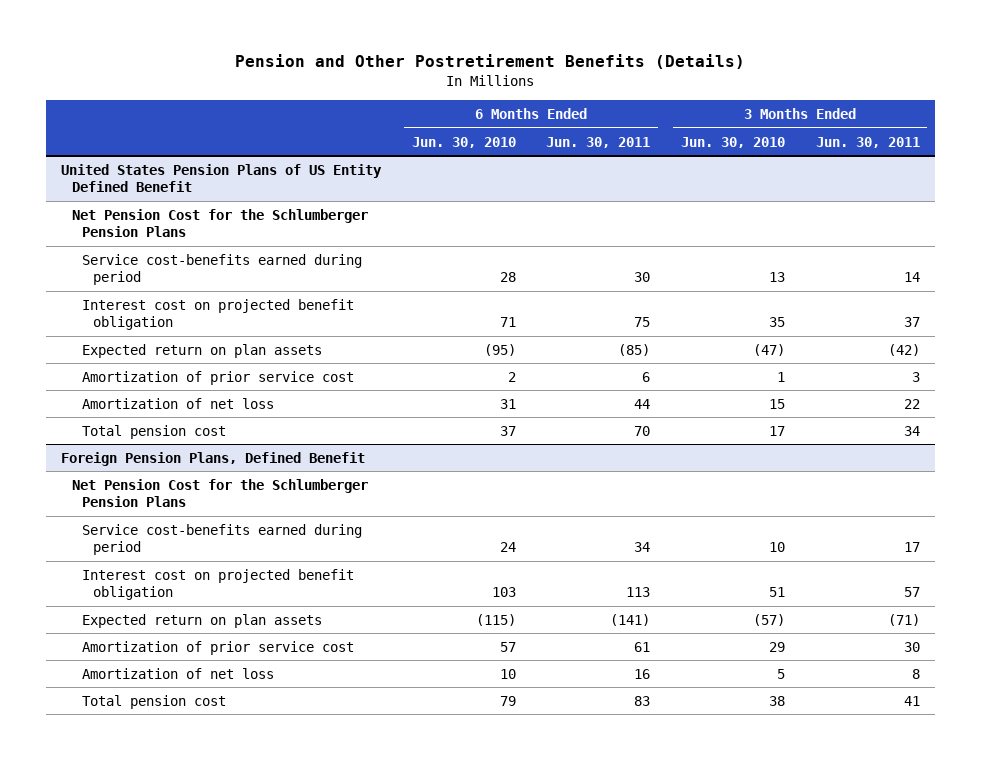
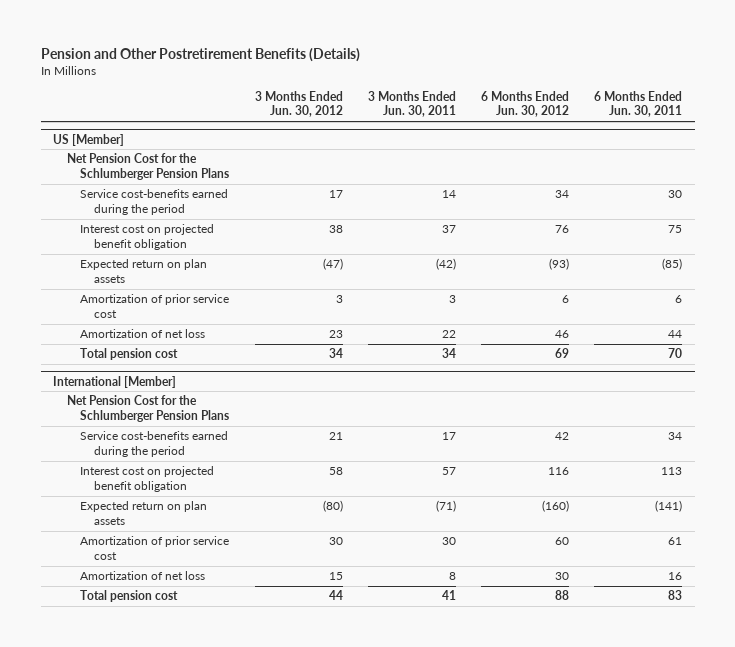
[411,136,516,148] Jun. 30, 2010 -> none
[680,136,785,148] Jun. 30, 2010 -> none
none -> [254,91,343,118] 3 Months Ended Jun. 30, 2012
none -> [480,91,569,118] 6 Months Ended Jun. 30, 2012
[61,163,383,193] United States Pension Plans of US Entity Defined Benefit -> none
none -> [53,133,125,146] US [Member]
[82,253,363,286] Service cost-benefits earned during period -> [80,189,229,215] Service cost-benefits earned during the period
[61,451,366,466] Foreign Pension Plans, Defined Benefit -> none
none -> [53,375,177,388] International [Member]
[82,523,363,556] Service cost-benefits earned during period -> [80,431,229,457] Service cost-benefits earned during the period

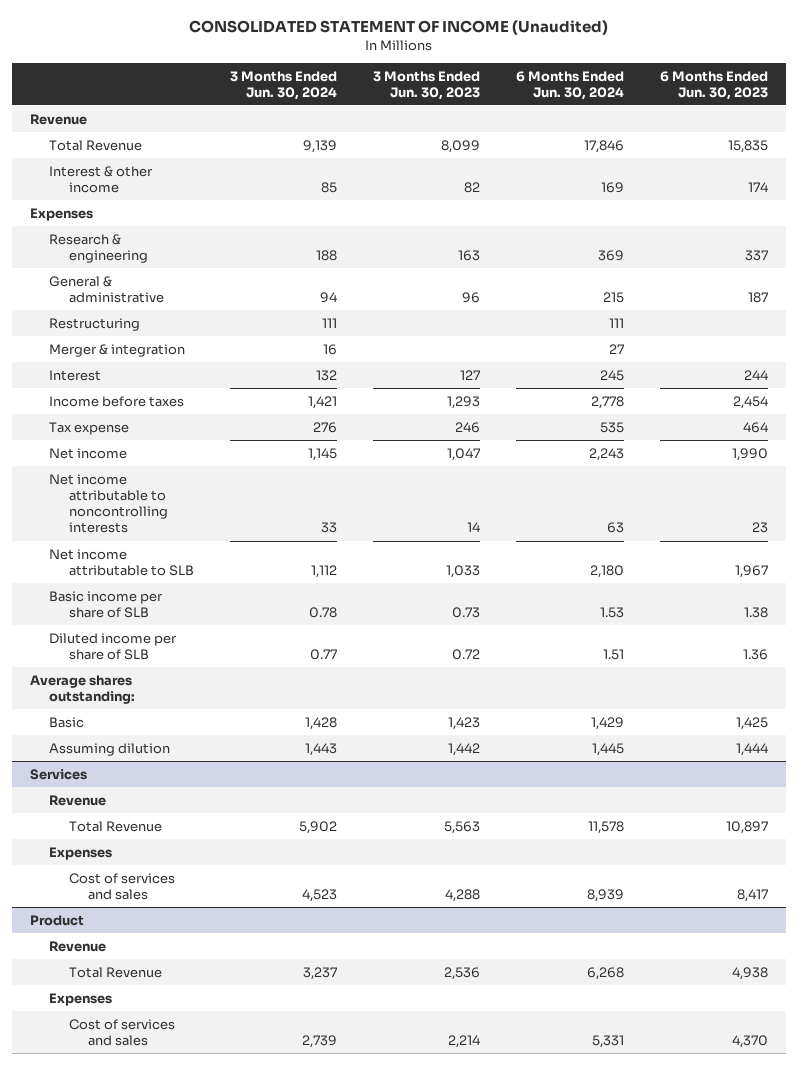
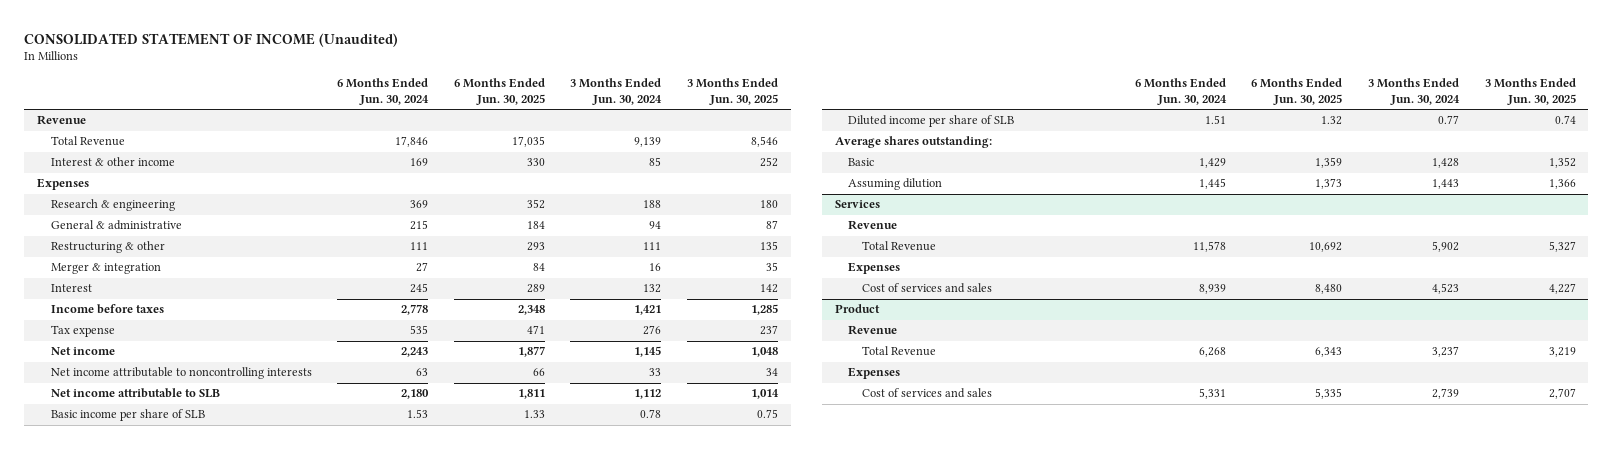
[372,70,480,100] 3 Months Ended Jun. 30, 2023 -> none
[660,70,769,100] 6 Months Ended Jun. 30, 2023 -> none
none -> [453,78,545,105] 6 Months Ended Jun. 30, 2025
none -> [686,78,778,105] 3 Months Ended Jun. 30, 2025
[49,317,141,331] Restructuring -> [50,241,165,254] Restructuring & other

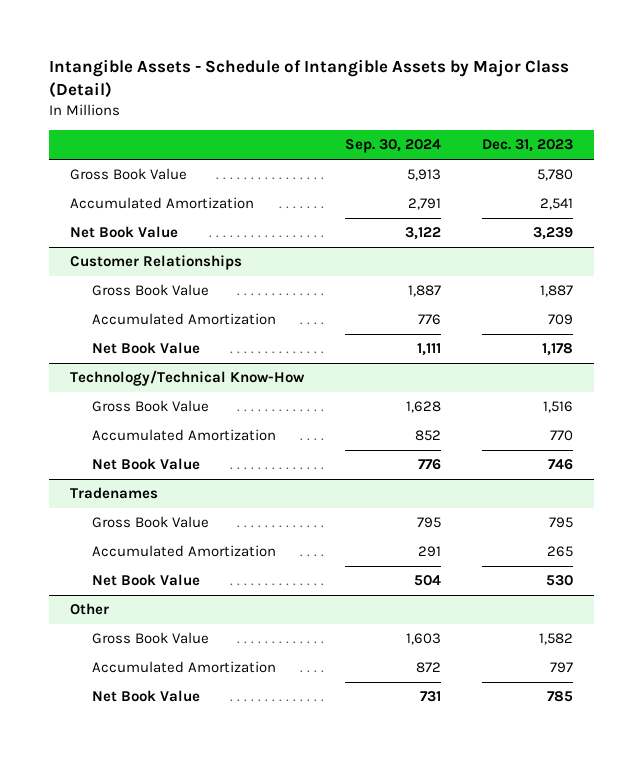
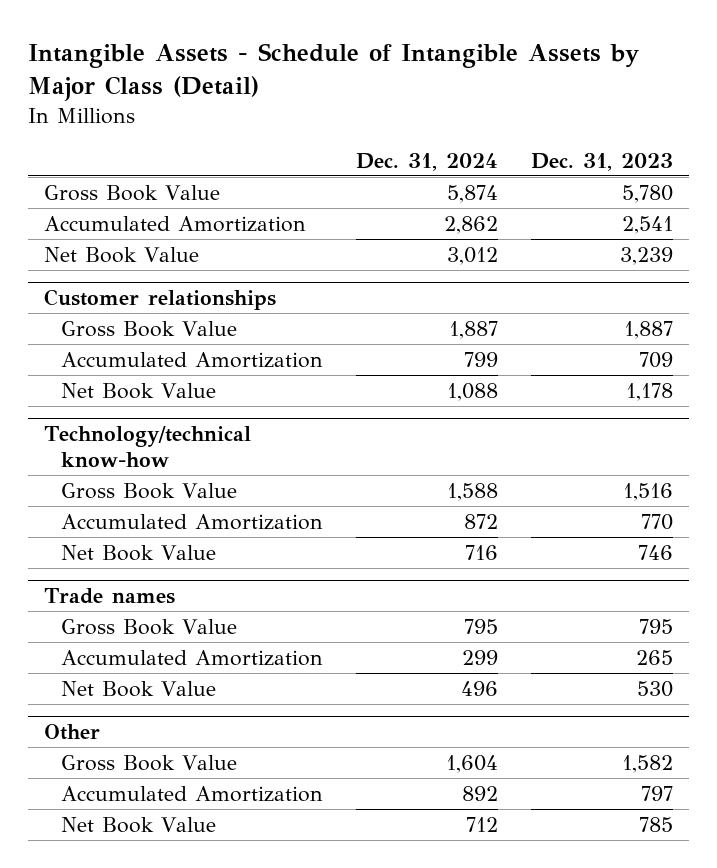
[345,138,442,153] Sep. 30, 2024 -> none
none -> [356,152,499,171] Dec. 31, 2024
[69,255,242,271] Customer Relationships -> [43,289,276,311] Customer relationships
[69,370,305,387] Technology/Technical Know-How -> [43,426,251,467] Technology/technical know-how
[69,487,158,500] Tradenames -> [43,588,175,605] Trade names

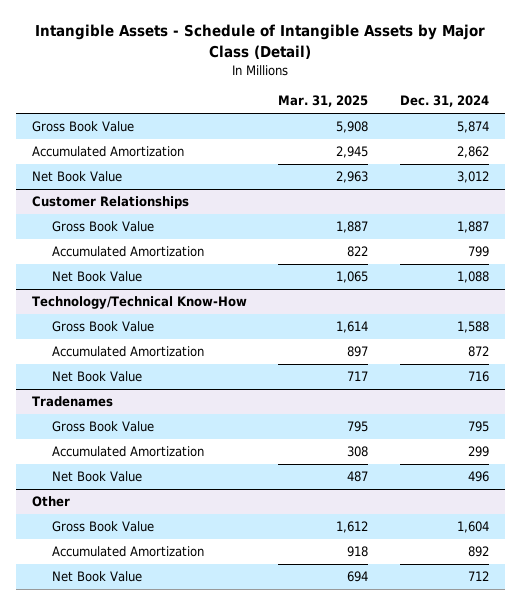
[530,152,673,171] Dec. 31, 2023 -> none
none -> [278,95,369,108] Mar. 31, 2025
[43,289,276,311] Customer relationships -> [31,196,189,210] Customer Relationships
[43,426,251,467] Technology/technical know-how -> [31,296,247,310] Technology/Technical Know-How
[43,588,175,605] Trade names -> [31,396,113,408] Tradenames

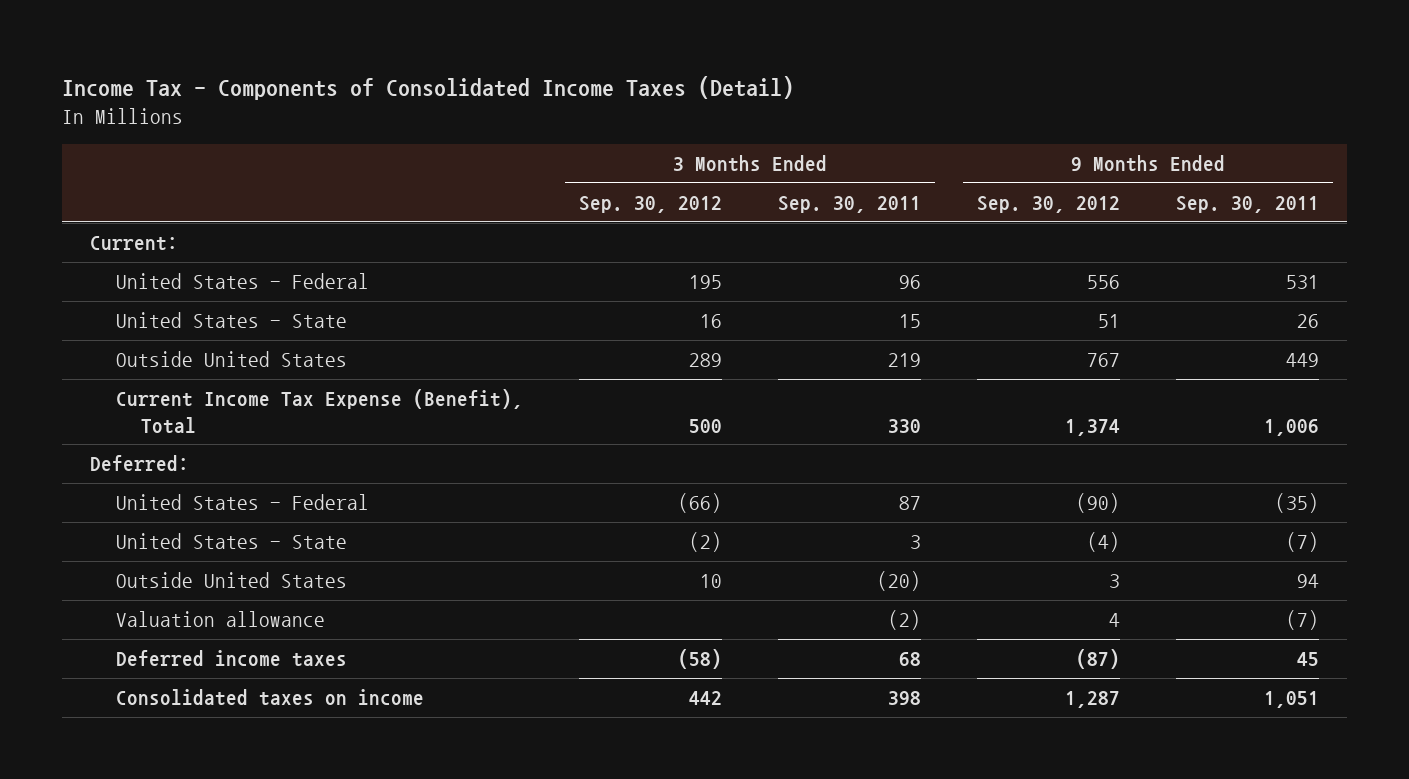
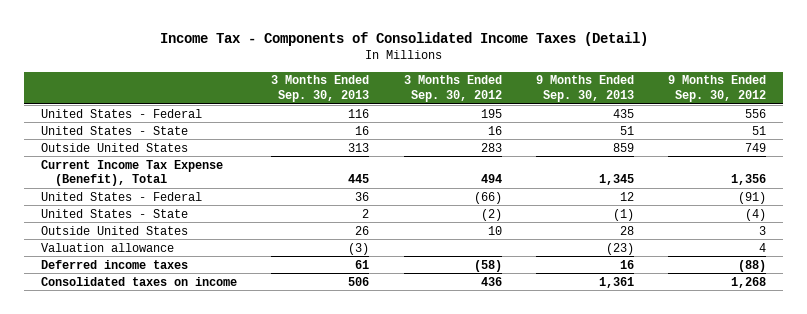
[777,196,921,214] Sep. 30, 2011 -> none
[1175,196,1319,214] Sep. 30, 2011 -> none
none -> [271,75,370,102] 3 Months Ended Sep. 30, 2013
none -> [535,75,634,102] 9 Months Ended Sep. 30, 2013
[90,236,179,252] Current: -> none
[90,455,190,472] Deferred: -> none
[688,353,722,368] 289 -> [480,142,502,152] 283
[1086,353,1120,368] 767 -> [745,142,767,152] 749
[688,418,722,433] 500 -> [480,174,502,184] 494
[1064,418,1120,436] 1,374 -> [731,174,767,186] 1,356
[1075,493,1120,514] (90) -> [738,191,767,204] (91)
[1075,649,1120,670] (87) -> [738,259,767,272] (88)
[688,691,722,706] 442 -> [480,276,502,286] 436
[1064,691,1120,709] 1,287 -> [731,276,767,288] 1,268

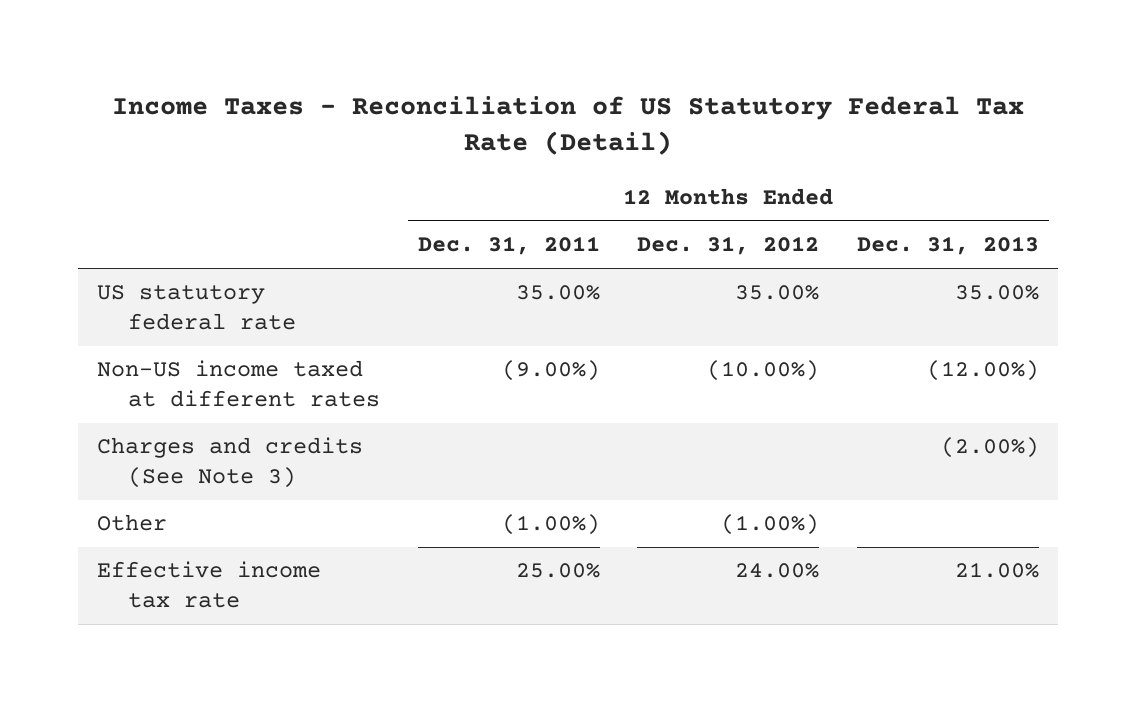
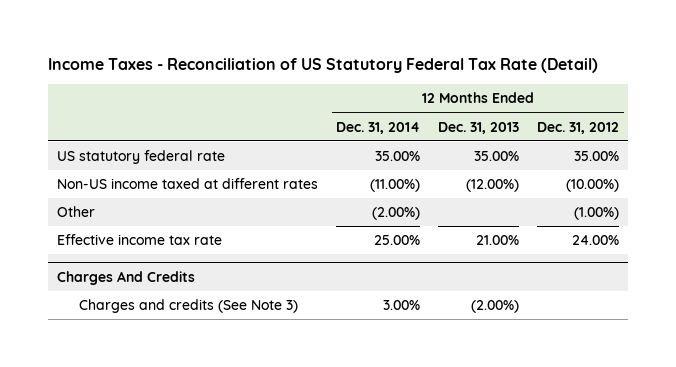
[417,236,600,256] Dec. 31, 2011 -> none
none -> [336,121,421,134] Dec. 31, 2014
[96,437,363,489] Charges and credits (See Note 3) -> none
none -> [57,271,196,286] Charges And Credits
none -> [79,299,299,314] Charges and credits (See Note 3)

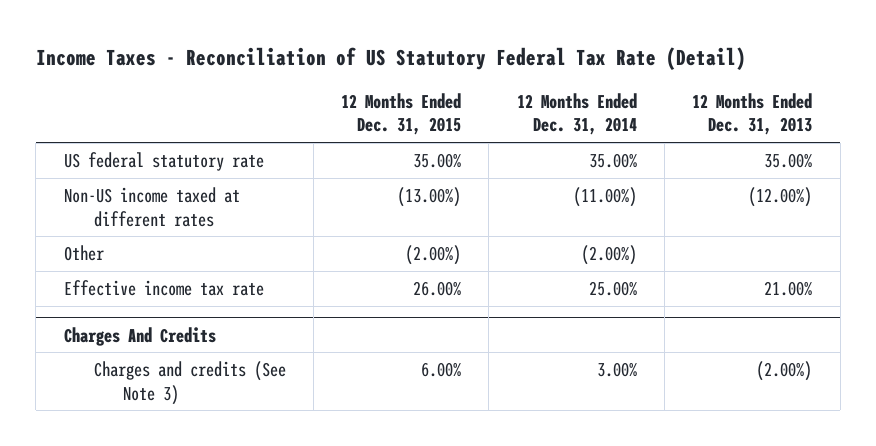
[537,121,620,134] Dec. 31, 2012 -> none
none -> [341,92,462,136] 12 Months Ended Dec. 31, 2015
[57,150,226,165] US statutory federal rate -> [63,151,264,171] US federal statutory rate

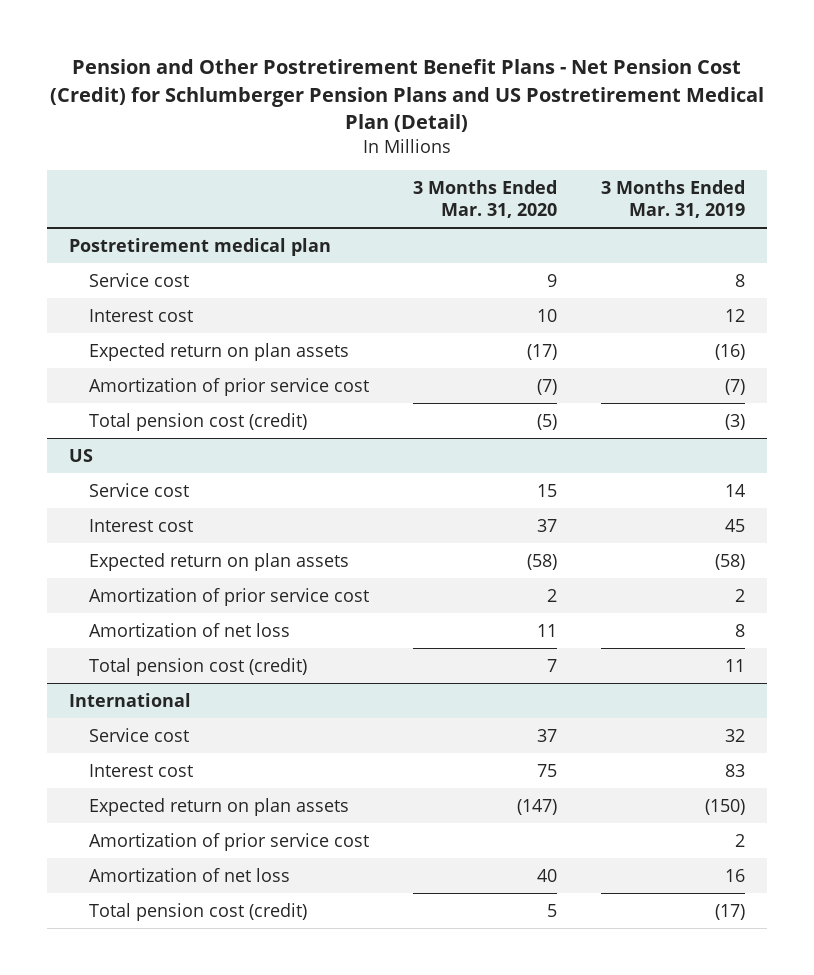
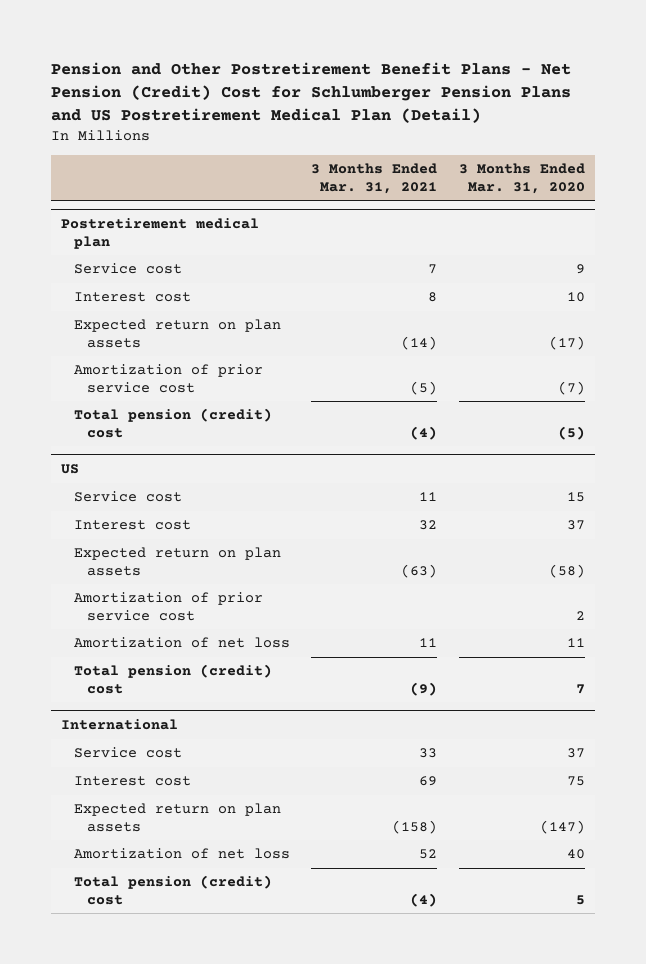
[50,59,765,132] Pension and Other Postretirement Benefit Plans - Net Pension Cost (Credit) for Schlumberger Pension Plans and US Postretirement Medical Plan (Detail) -> [50,61,571,123] Pension and Other Postretirement Benefit Plans - Net Pension (Credit) Cost for Schlumberger Pension Plans and US Postretirement Medical Plan (Detail)
[601,180,746,218] 3 Months Ended Mar. 31, 2019 -> none
none -> [311,162,438,194] 3 Months Ended Mar. 31, 2021
[88,412,307,431] Total pension cost (credit) -> [74,408,273,438] Total pension (credit) cost
[88,657,307,676] Total pension cost (credit) -> [74,664,273,694] Total pension (credit) cost
[88,832,369,851] Amortization of prior service cost -> none
[88,902,307,921] Total pension cost (credit) -> [74,875,273,905] Total pension (credit) cost

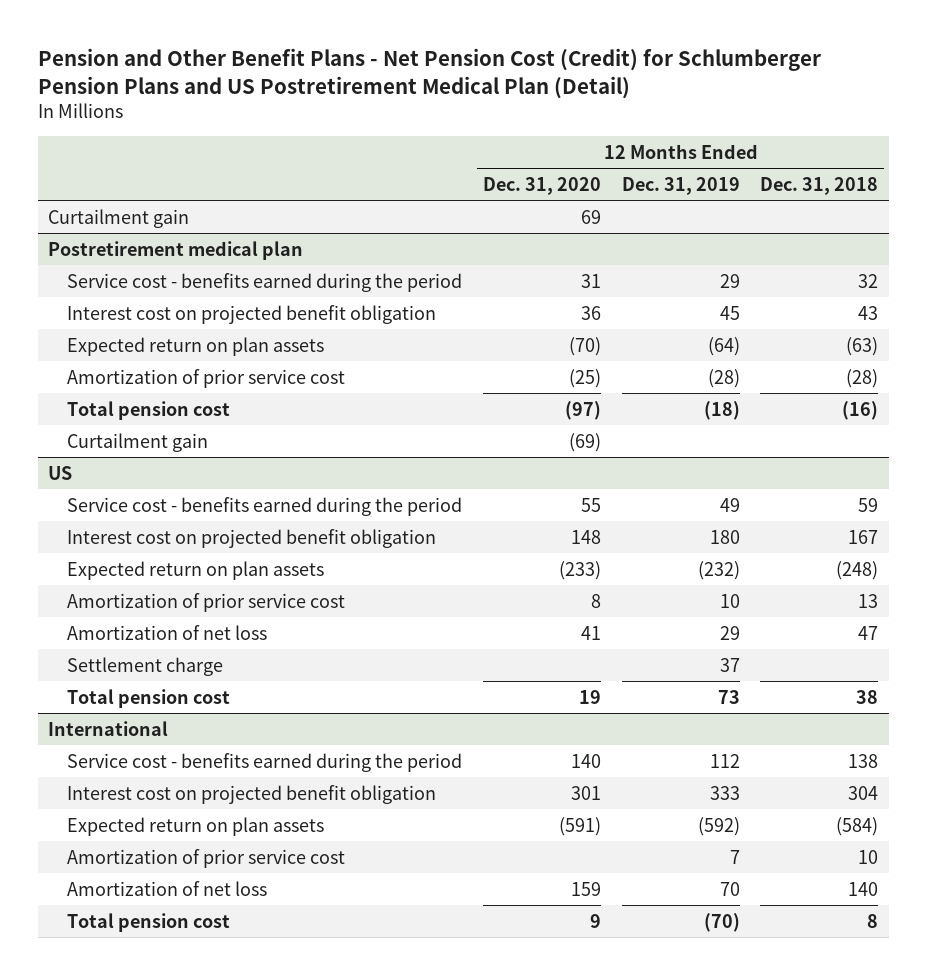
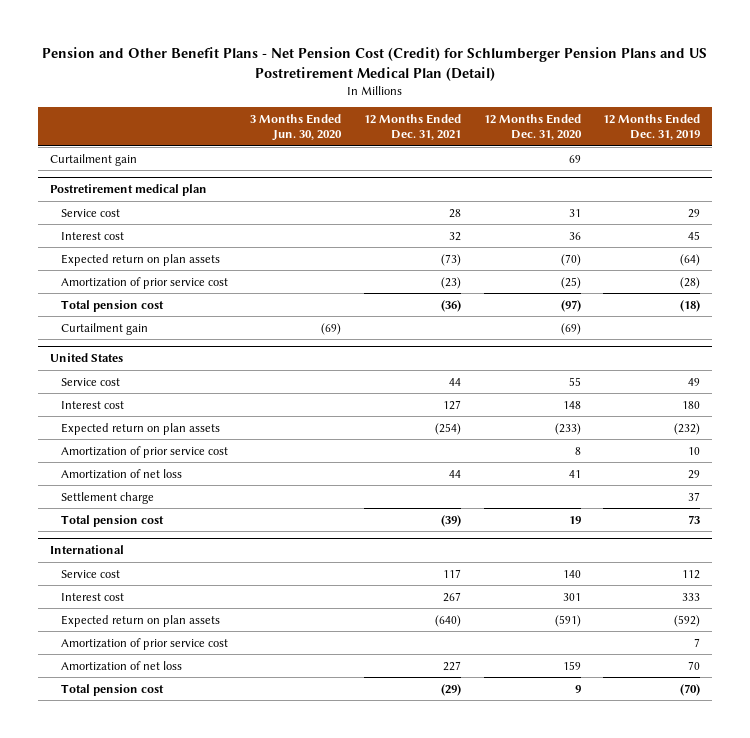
[760,176,879,195] Dec. 31, 2018 -> none
none -> [250,114,343,141] 3 Months Ended Jun. 30, 2020
none -> [363,114,461,140] 12 Months Ended Dec. 31, 2021
[66,272,462,292] Service cost - benefits earned during the period -> [60,208,120,217] Service cost
[66,304,436,324] Interest cost on projected benefit obligation -> [60,231,124,240] Interest cost
[48,465,73,480] US -> [49,353,123,363] United States
[66,496,462,516] Service cost - benefits earned during the period -> [60,377,120,386] Service cost
[66,528,436,548] Interest cost on projected benefit obligation -> [60,400,124,409] Interest cost
[66,752,462,772] Service cost - benefits earned during the period -> [60,569,120,578] Service cost
[66,784,436,804] Interest cost on projected benefit obligation -> [60,592,124,601] Interest cost

